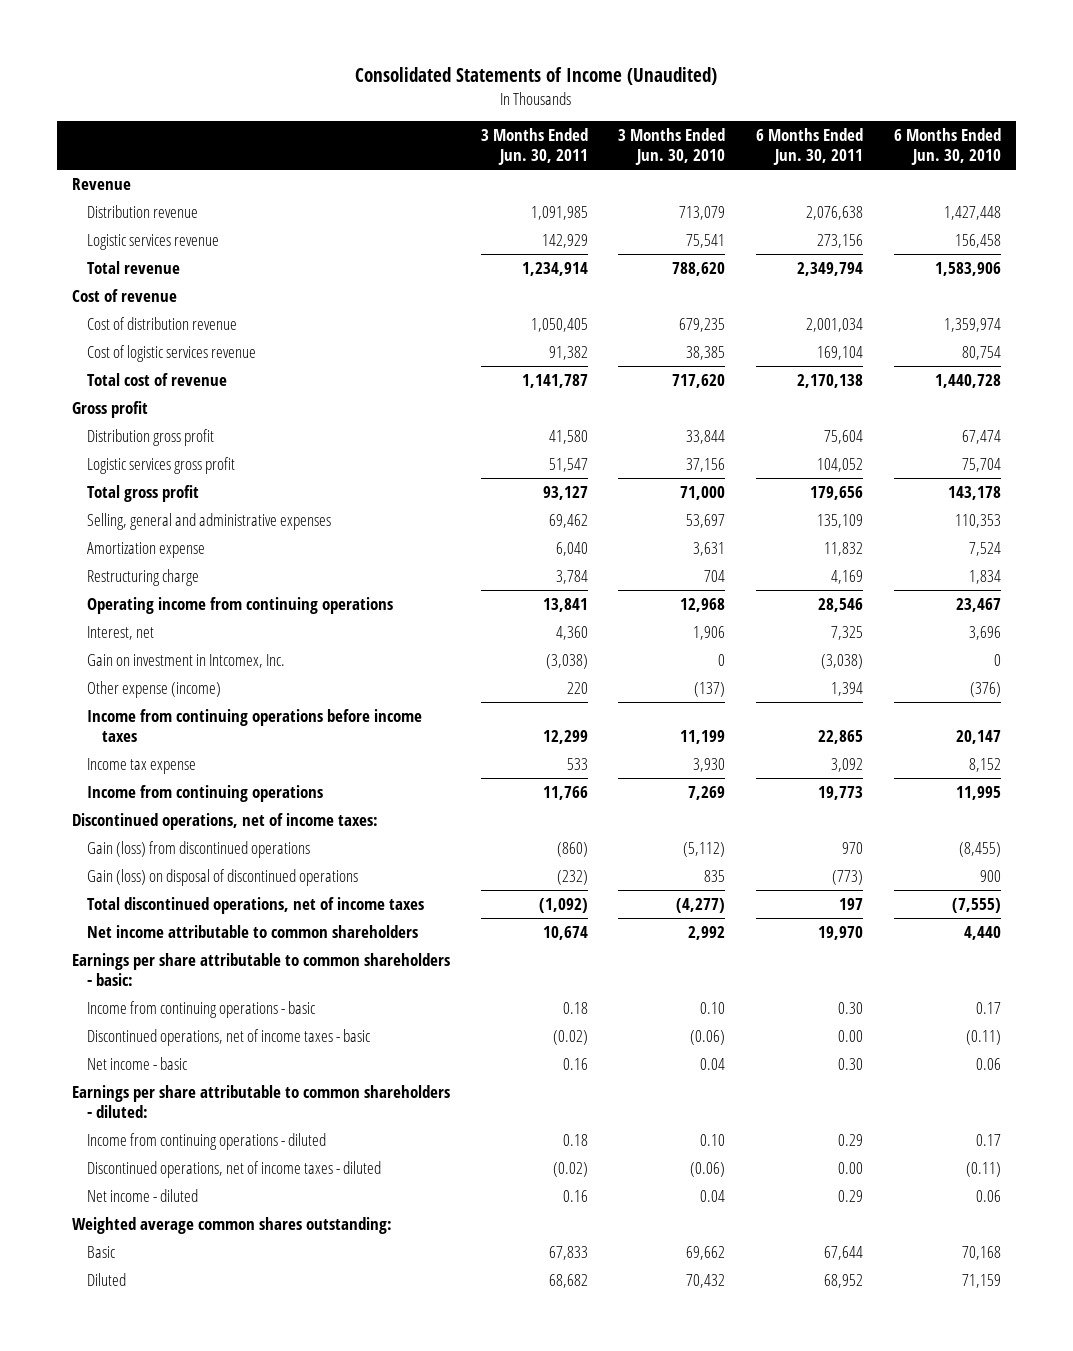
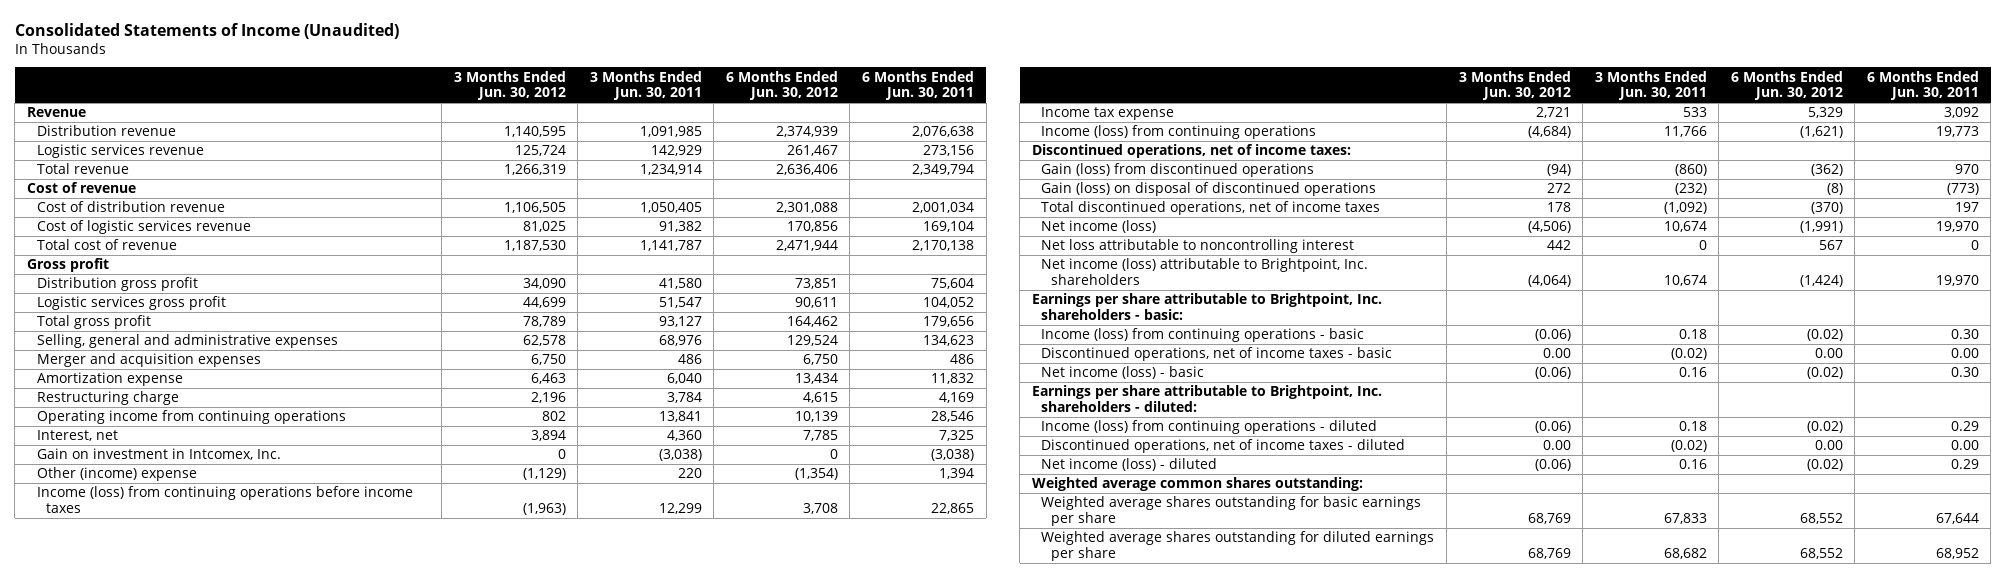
[618,128,726,166] 3 Months Ended Jun. 30, 2010 -> none
[893,128,1001,166] 6 Months Ended Jun. 30, 2010 -> none
none -> [453,70,566,101] 3 Months Ended Jun. 30, 2012
none -> [725,70,838,101] 6 Months Ended Jun. 30, 2012
[548,513,588,528] 69,462 -> [658,335,702,347] 68,976
[817,513,864,528] 135,109 -> [923,335,975,347] 134,623
none -> [36,353,261,368] Merger and acquisition expenses
[87,680,222,698] Other expense (income) -> [36,467,197,482] Other (income) expense
[87,708,423,742] Income from continuing operations before income taxes -> [36,486,413,513] Income (loss) from continuing operations before income taxes
[87,784,324,802] Income from continuing operations -> [1041,125,1317,140] Income (loss) from continuing operations
none -> [1041,220,1157,234] Net income (loss)
none -> [1041,239,1355,254] Net loss attributable to noncontrolling interest
[87,924,419,938] Net income attributable to common shareholders -> [1041,258,1369,285] Net income (loss) attributable to Brightpoint, Inc. shareholders
[71,952,450,986] Earnings per share attributable to common shareholders - basic: -> [1031,293,1382,320] Earnings per share attributable to Brightpoint, Inc. shareholders - basic:
[87,1000,316,1018] Income from continuing operations - basic -> [1041,328,1365,343] Income (loss) from continuing operations - basic
[87,1056,188,1070] Net income - basic -> [1041,366,1205,380] Net income (loss) - basic
[71,1084,450,1118] Earnings per share attributable to common shareholders - diluted: -> [1031,385,1382,412] Earnings per share attributable to Brightpoint, Inc. shareholders - diluted:
[87,1132,327,1150] Income from continuing operations - diluted -> [1041,420,1378,435] Income (loss) from continuing operations - diluted
[87,1188,199,1202] Net income - diluted -> [1041,458,1218,472] Net income (loss) - diluted
[87,1245,116,1258] Basic -> [1041,496,1422,526] Weighted average shares outstanding for basic earnings per share
[87,1272,127,1286] Diluted -> [1041,531,1435,561] Weighted average shares outstanding for diluted earnings per share

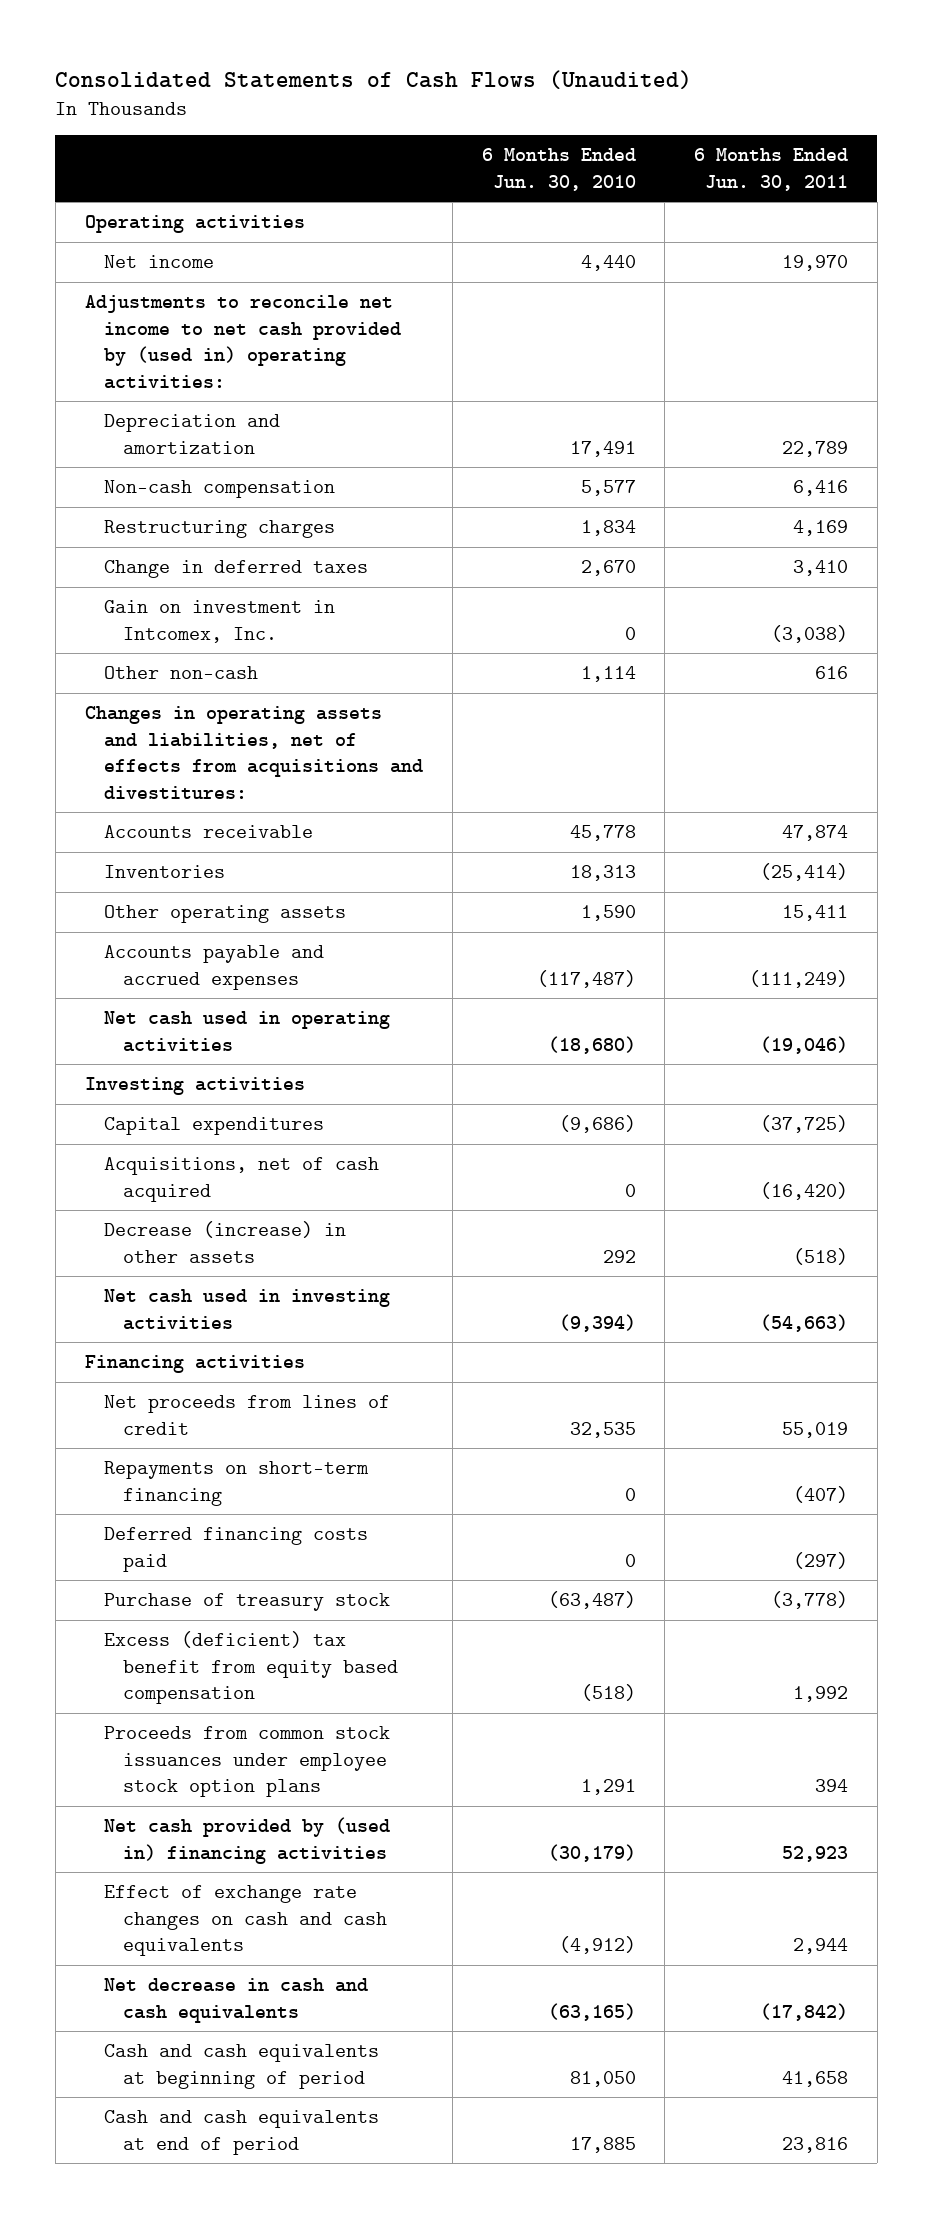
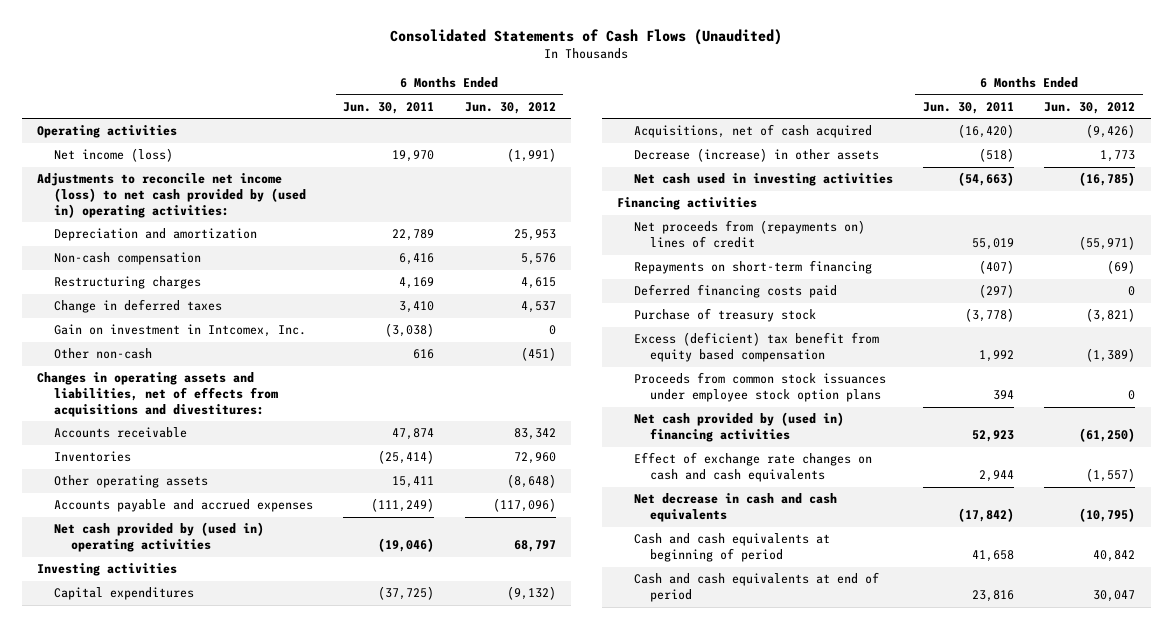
[481,148,636,191] 6 Months Ended Jun. 30, 2010 -> none
none -> [464,101,556,114] Jun. 30, 2012
[103,255,214,269] Net income -> [53,148,173,163] Net income (loss)
[84,295,401,389] Adjustments to reconcile net income to net cash provided by (used in) operating activities: -> [37,173,306,218] Adjustments to reconcile net income (loss) to net cash provided by (used in) operating activities:
[103,1011,390,1052] Net cash used in operating activities -> [53,522,264,553] Net cash provided by (used in) operating activities
[103,1395,390,1435] Net proceeds from lines of credit -> [633,220,865,249] Net proceeds from (repayments on) lines of credit

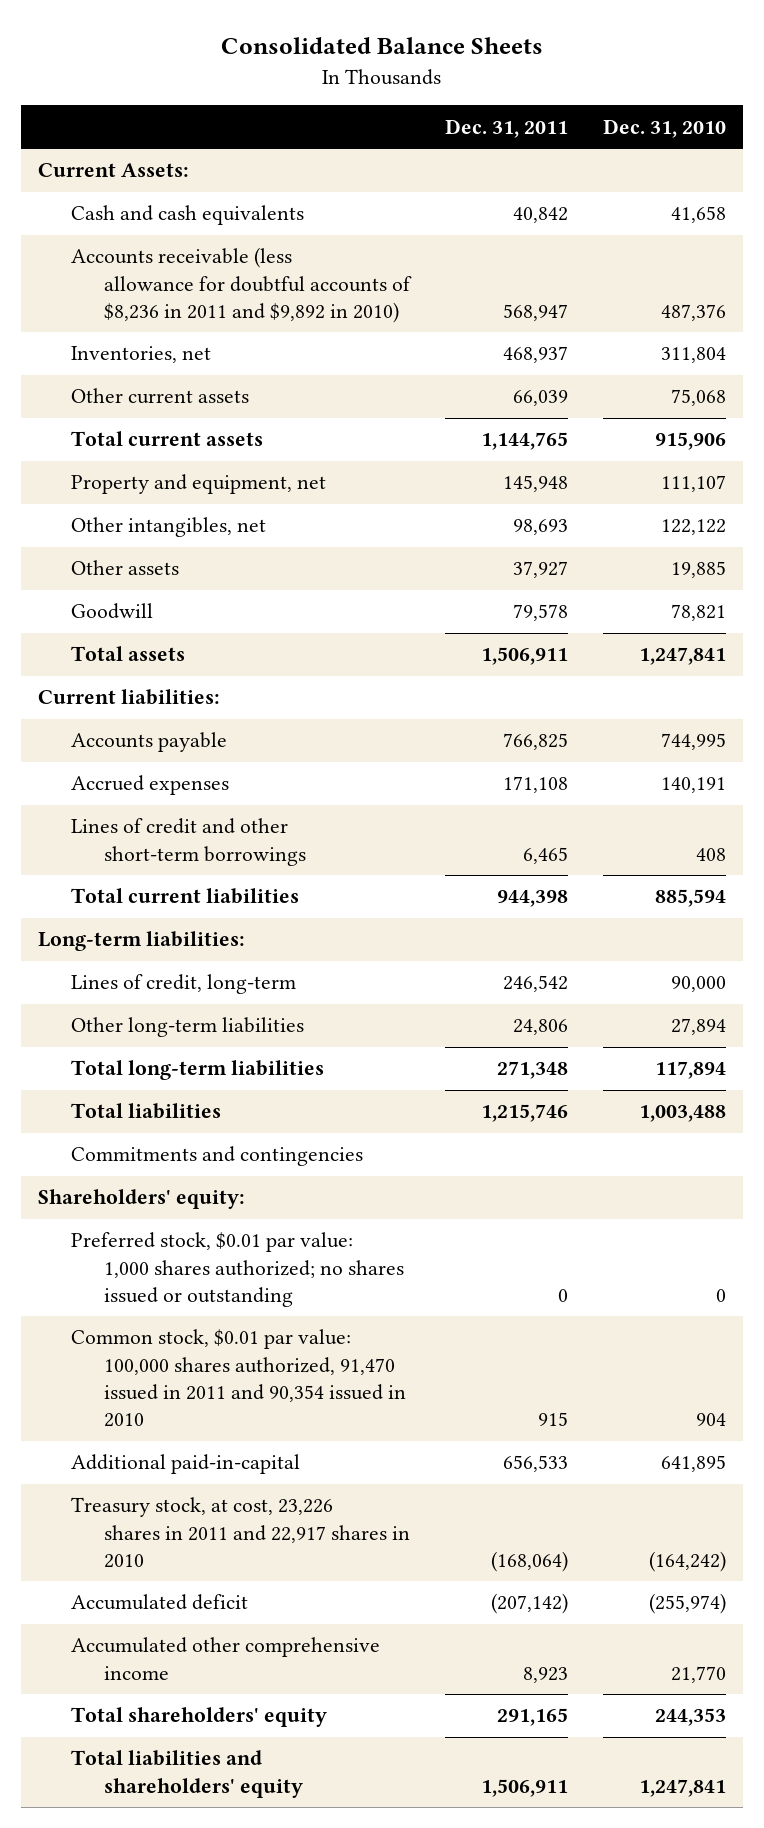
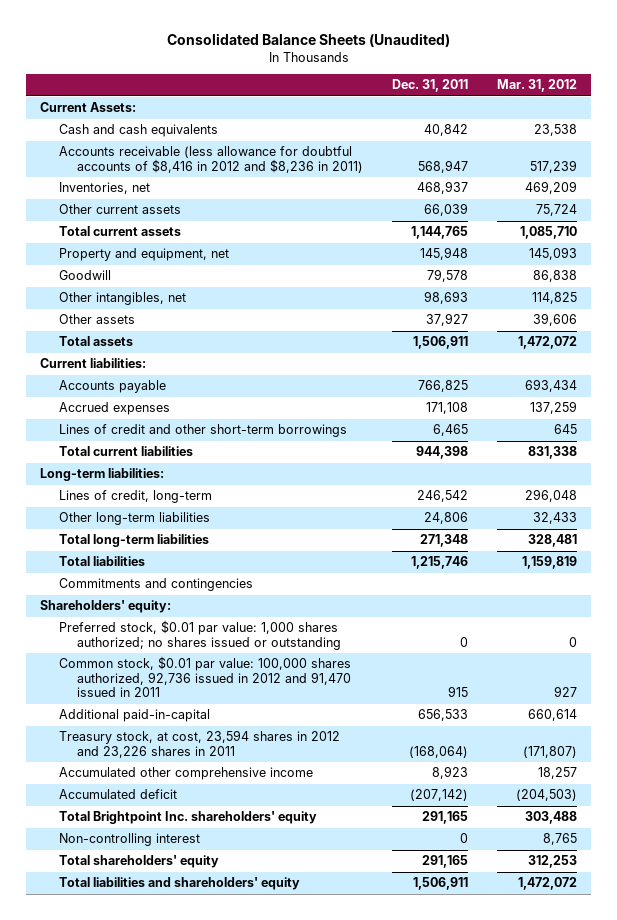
[220,37,543,55] Consolidated Balance Sheets -> [166,33,450,48] Consolidated Balance Sheets (Unaudited)
[602,118,726,138] Dec. 31, 2010 -> none
none -> [496,79,577,93] Mar. 31, 2012
[71,247,413,324] Accounts receivable (less allowance for doubtful accounts of $8,236 in 2011 and $9,892 in 2010) -> [58,146,364,173] Accounts receivable (less allowance for doubtful accounts of $8,416 in 2012 and $8,236 in 2011)
[71,603,154,620] Goodwill -> [58,270,111,281] Goodwill
[71,1329,407,1428] Common stock, $0.01 par value: 100,000 shares authorized, 91,470 issued in 2011 and 90,354 issued in 2010 -> [58,656,352,698] Common stock, $0.01 par value: 100,000 shares authorized, 92,736 issued in 2012 and 91,470 issued in 2011
[71,1497,411,1569] Treasury stock, at cost, 23,226 shares in 2011 and 22,917 shares in 2010 -> [58,730,340,758] Treasury stock, at cost, 23,594 shares in 2012 and 23,226 shares in 2011
[71,1594,249,1611] Accumulated deficit -> [58,789,177,800] Accumulated deficit
none -> [58,811,317,825] Total Brightpoint Inc. shareholders' equity
none -> [58,833,200,847] Non-controlling interest

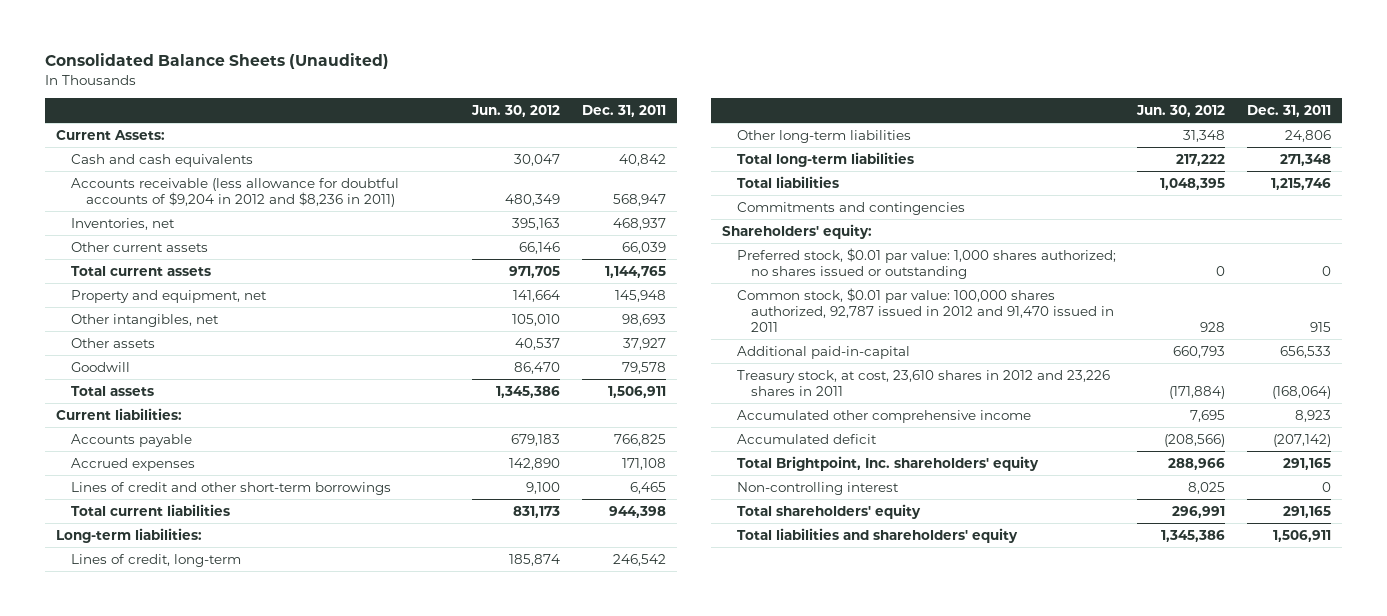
[496,79,577,93] Mar. 31, 2012 -> none
none -> [470,105,560,118] Jun. 30, 2012
[58,146,364,173] Accounts receivable (less allowance for doubtful accounts of $8,416 in 2012 and $8,236 in 2011) -> [71,177,400,207] Accounts receivable (less allowance for doubtful accounts of $9,204 in 2012 and $8,236 in 2011)
[58,270,111,281] Goodwill -> [71,361,131,372] Goodwill
[58,656,352,698] Common stock, $0.01 par value: 100,000 shares authorized, 92,736 issued in 2012 and 91,470 issued in 2011 -> [736,287,1115,333] Common stock, $0.01 par value: 100,000 shares authorized, 92,787 issued in 2012 and 91,470 issued in 2011
[58,730,340,758] Treasury stock, at cost, 23,594 shares in 2012 and 23,226 shares in 2011 -> [736,369,1110,396] Treasury stock, at cost, 23,610 shares in 2012 and 23,226 shares in 2011
[58,811,317,825] Total Brightpoint Inc. shareholders' equity -> [736,455,1039,471] Total Brightpoint, Inc. shareholders' equity

